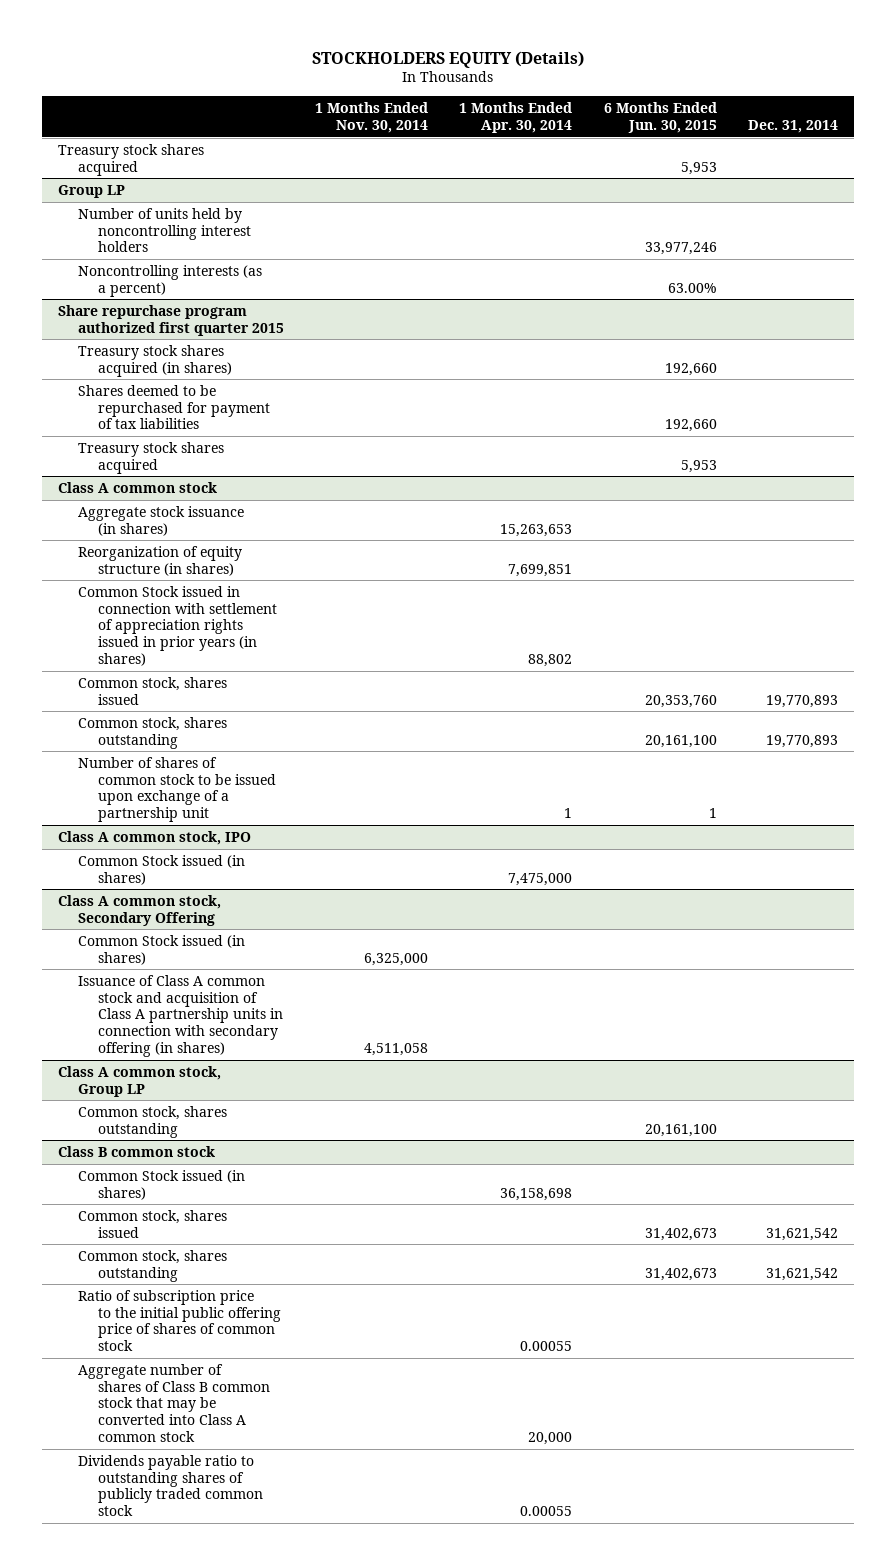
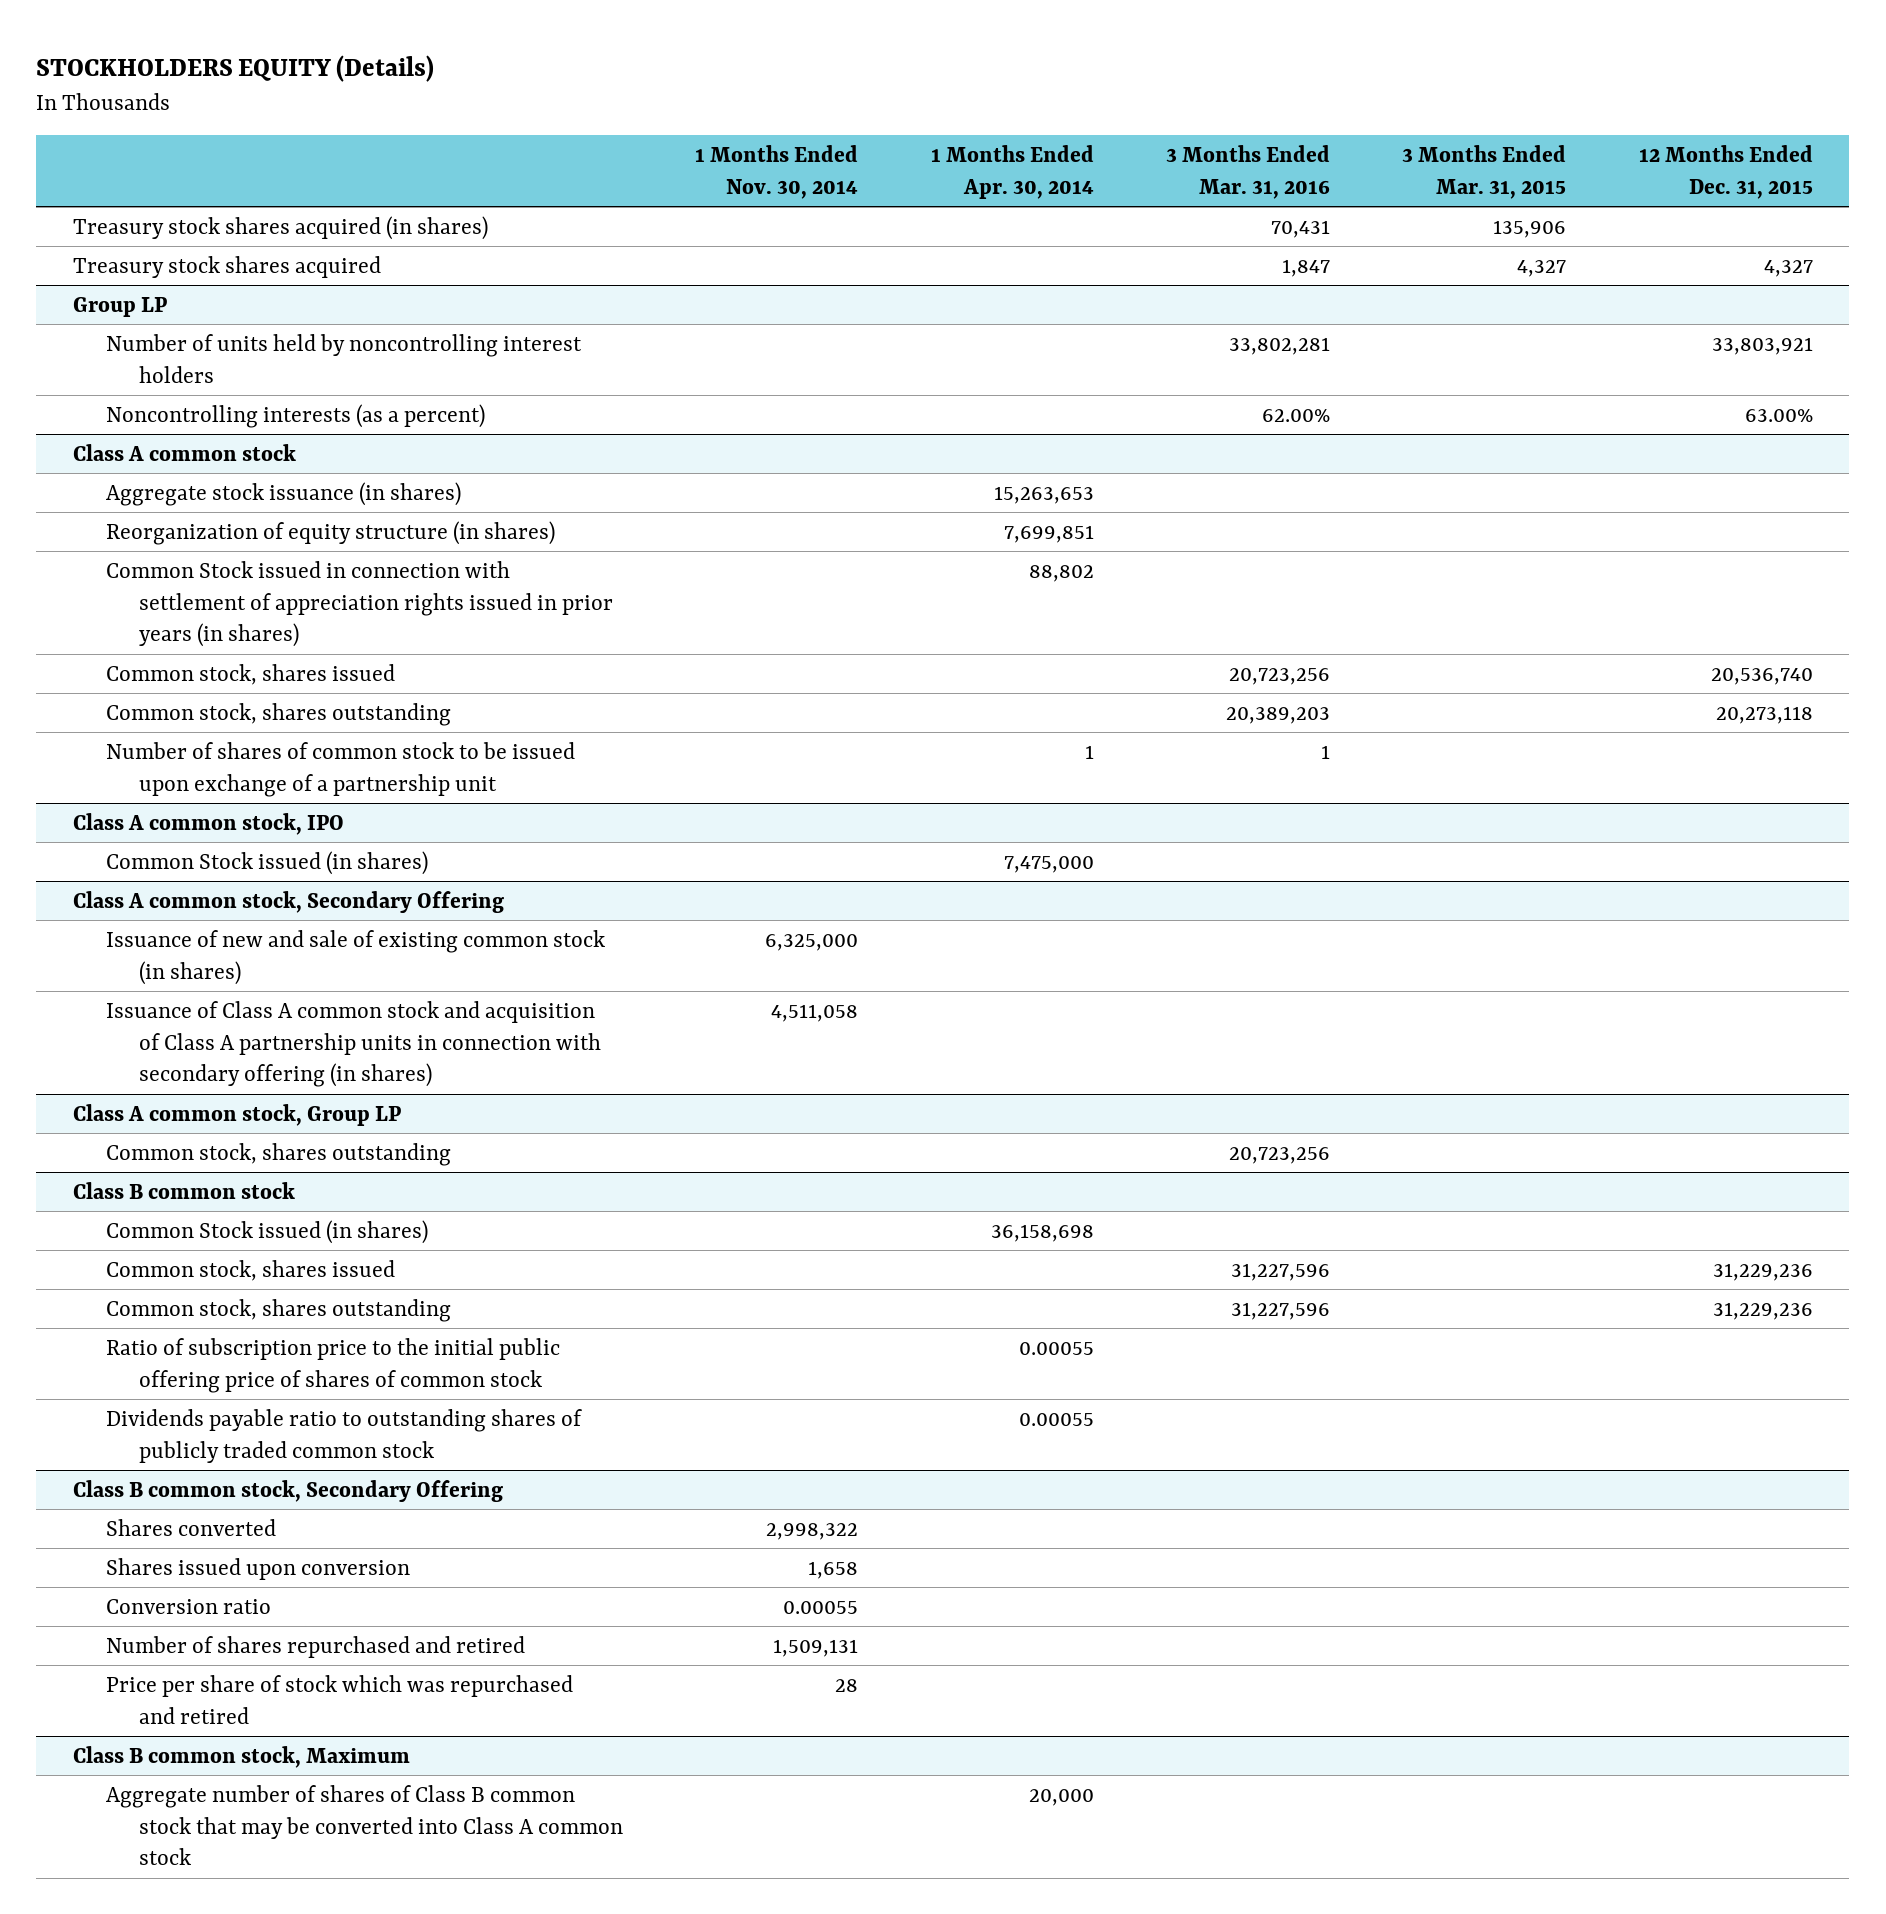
[603,102,717,133] 6 Months Ended Jun. 30, 2015 -> none
[747,119,838,133] Dec. 31, 2014 -> none
none -> [1166,144,1331,199] 3 Months Ended Mar. 31, 2016
none -> [1402,144,1567,199] 3 Months Ended Mar. 31, 2015
none -> [1638,144,1813,199] 12 Months Ended Dec. 31, 2015
none -> [72,215,488,240] Treasury stock shares acquired (in shares)
[57,304,284,336] Share repurchase program authorized first quarter 2015 -> none
[77,344,232,377] Treasury stock shares acquired (in shares) -> none
[77,384,270,430] Shares deemed to be repurchased for payment of tax liabilities -> none
[77,441,224,474] Treasury stock shares acquired -> none
[77,934,245,965] Common Stock issued (in shares) -> [105,929,605,985] Issuance of new and sale of existing common stock (in shares)
[77,1363,270,1442] Aggregate number of shares of Class B common stock that may be converted into Class A common stock -> none
none -> [72,1479,503,1502] Class B common stock, Secondary Offering
none -> [105,1518,276,1536] Shares converted
none -> [105,1557,410,1580] Shares issued upon conversion
none -> [105,1598,271,1614] Conversion ratio
none -> [105,1635,525,1658] Number of shares repurchased and retired
none -> [105,1674,573,1724] Price per share of stock which was repurchased and retired
none -> [72,1745,410,1768] Class B common stock, Maximum
none -> [105,1784,623,1866] Aggregate number of shares of Class B common stock that may be converted into Class A common stock

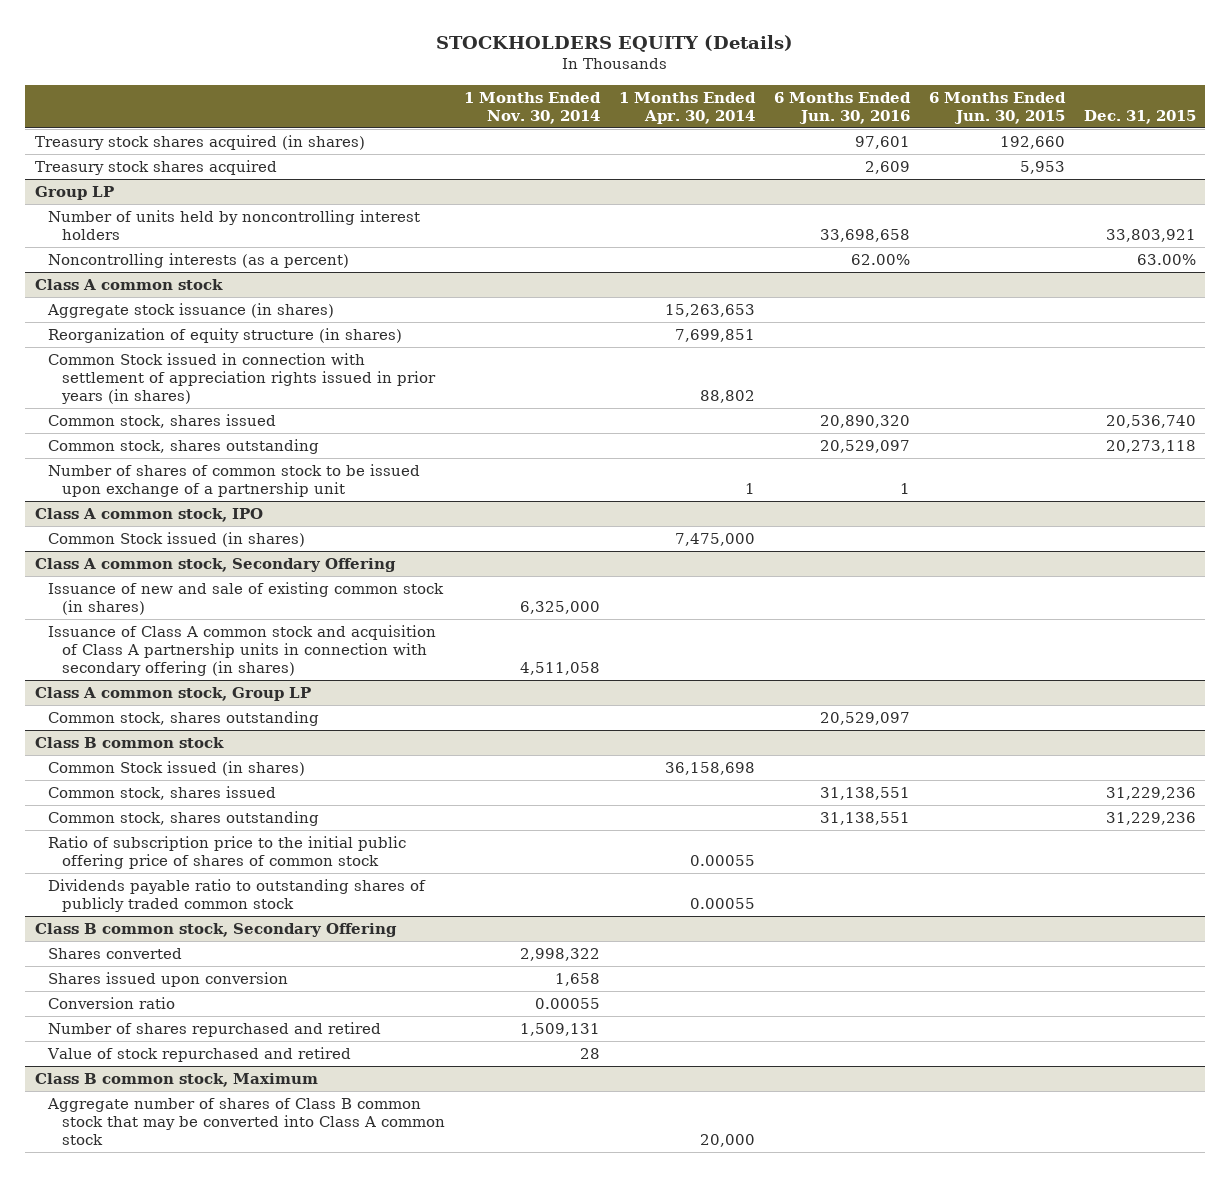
[1166,144,1331,199] 3 Months Ended Mar. 31, 2016 -> none
[1402,144,1567,199] 3 Months Ended Mar. 31, 2015 -> none
[1638,144,1813,199] 12 Months Ended Dec. 31, 2015 -> none
none -> [773,91,911,124] 6 Months Ended Jun. 30, 2016
none -> [928,91,1066,124] 6 Months Ended Jun. 30, 2015
none -> [1083,109,1196,124] Dec. 31, 2015
[105,1674,573,1724] Price per share of stock which was repurchased and retired -> none
none -> [47,1047,352,1063] Value of stock repurchased and retired

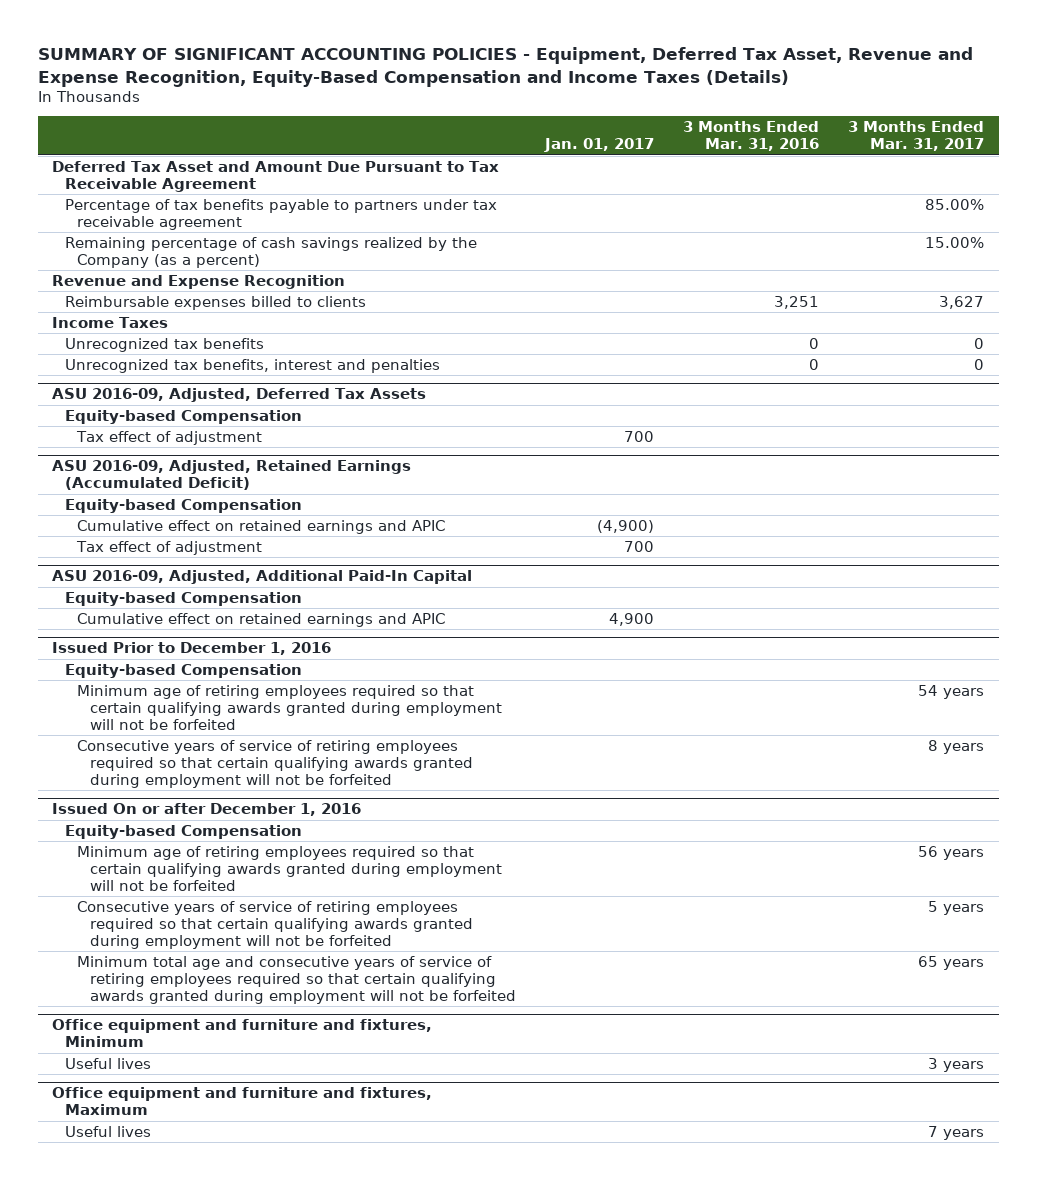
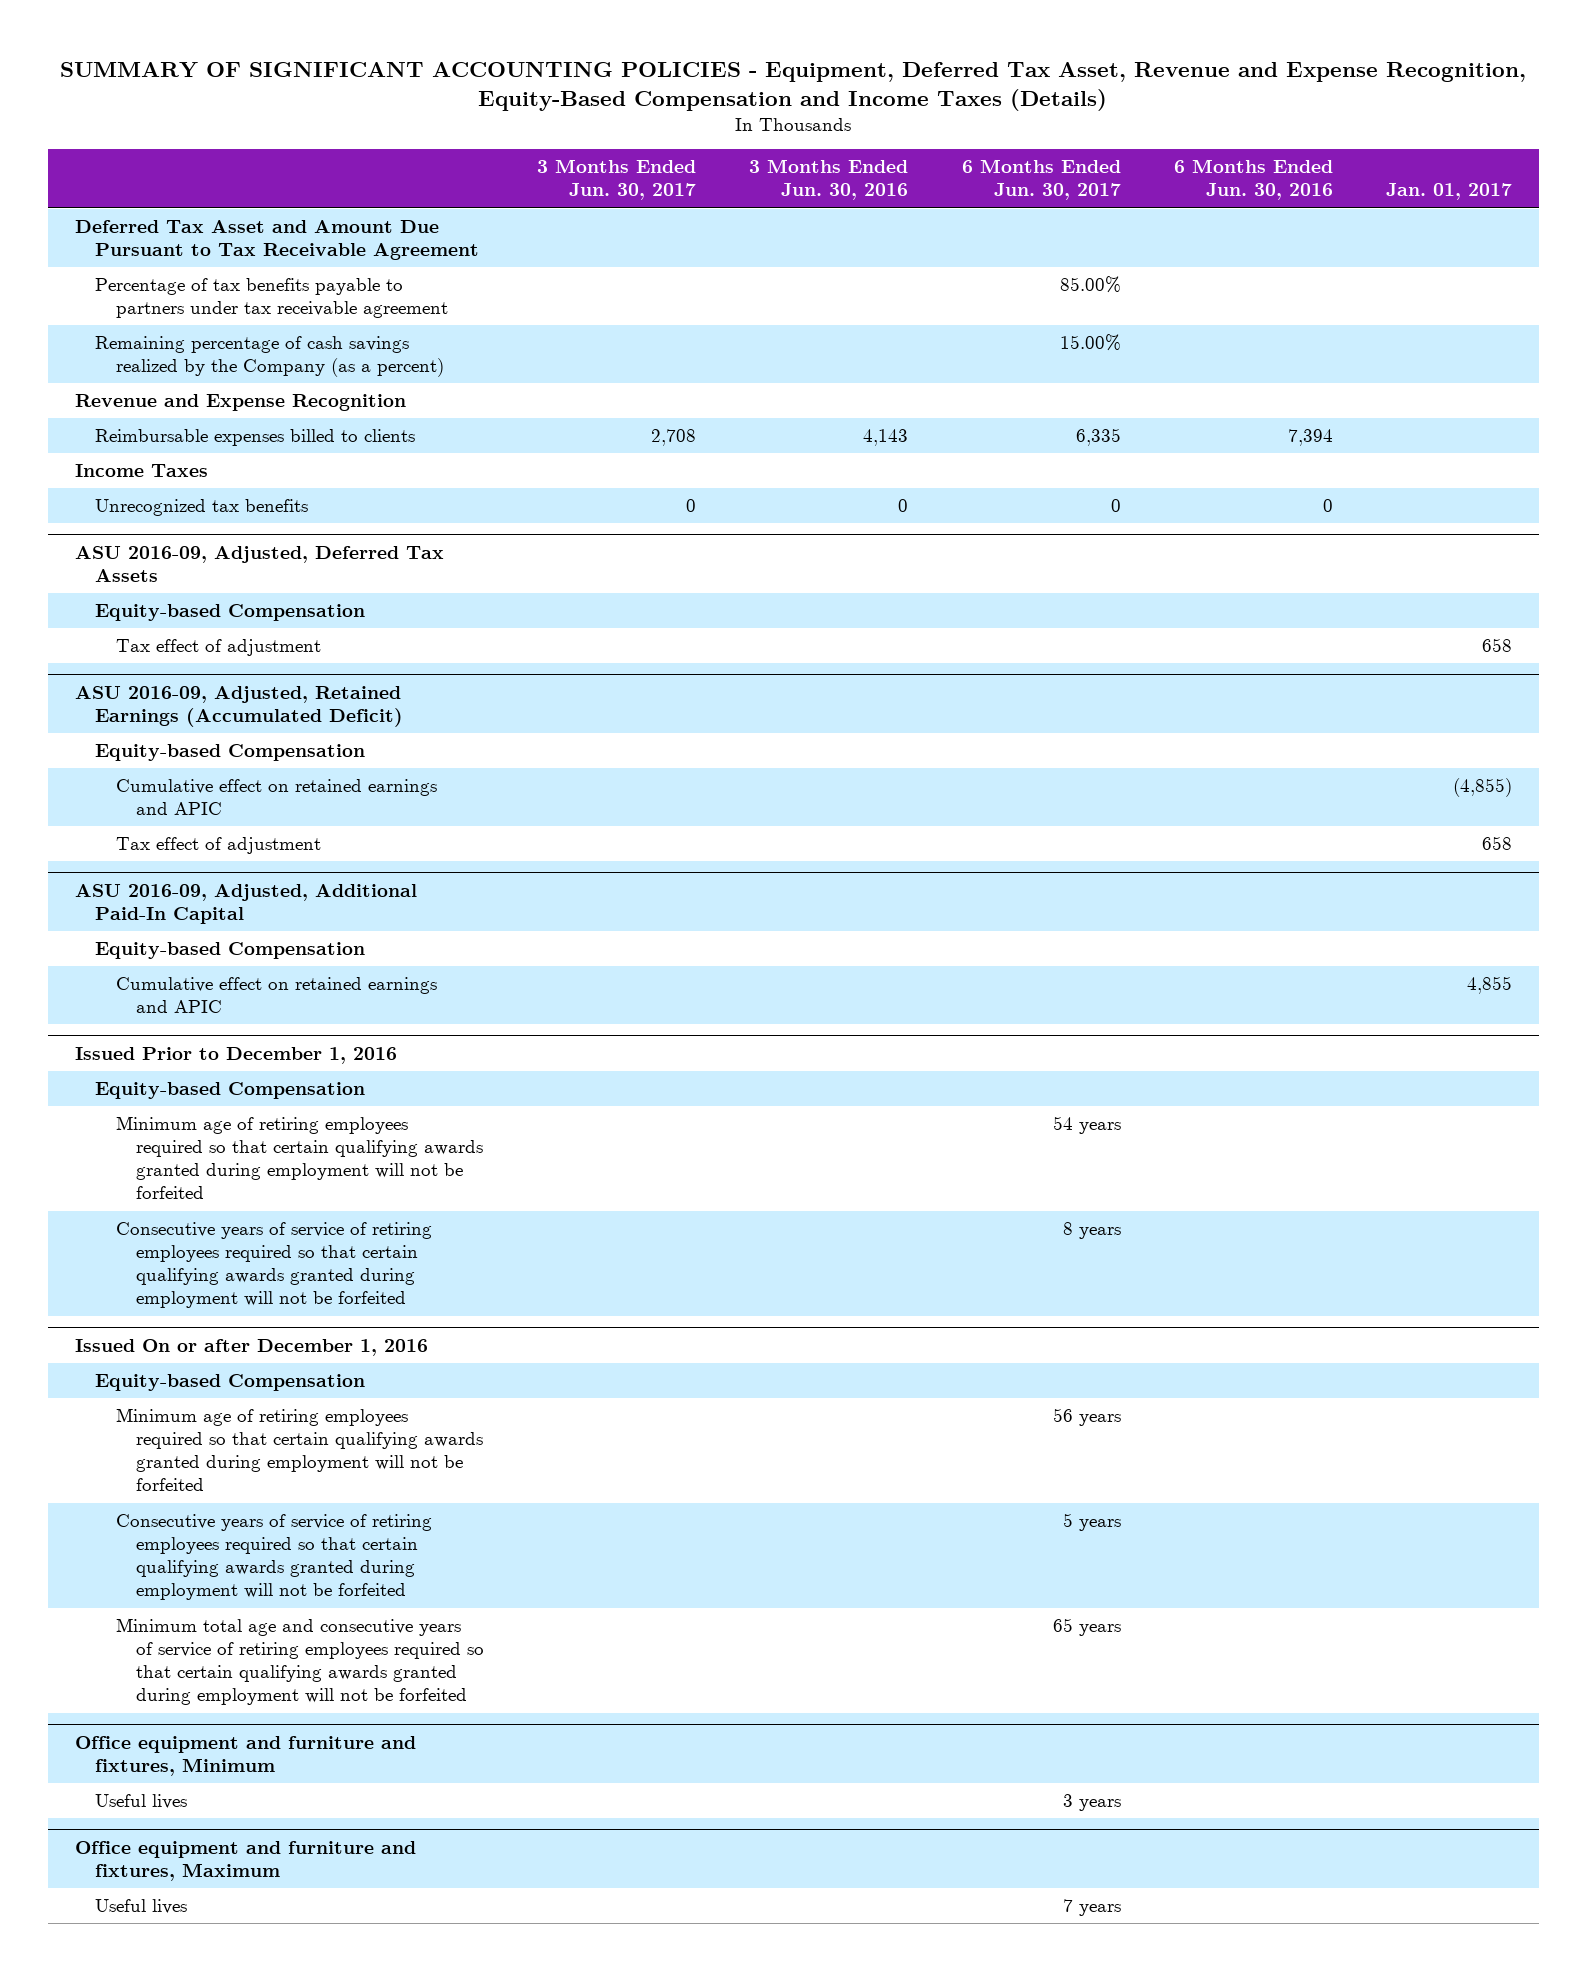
[683,121,820,152] 3 Months Ended Mar. 31, 2016 -> none
[848,121,985,152] 3 Months Ended Mar. 31, 2017 -> none
none -> [537,159,697,201] 3 Months Ended Jun. 30, 2017
none -> [749,159,909,201] 3 Months Ended Jun. 30, 2016
none -> [961,159,1121,201] 6 Months Ended Jun. 30, 2017
none -> [1173,159,1333,201] 6 Months Ended Jun. 30, 2016
[64,358,440,373] Unrecognized tax benefits, interest and penalties -> none
[623,430,654,442] 700 -> [1482,638,1513,653] 658
[596,519,654,533] (4,900) -> [1453,778,1513,798] (4,855)
[623,540,654,552] 700 -> [1482,836,1513,851] 658
[608,612,654,626] 4,900 -> [1467,976,1513,995] 4,855

